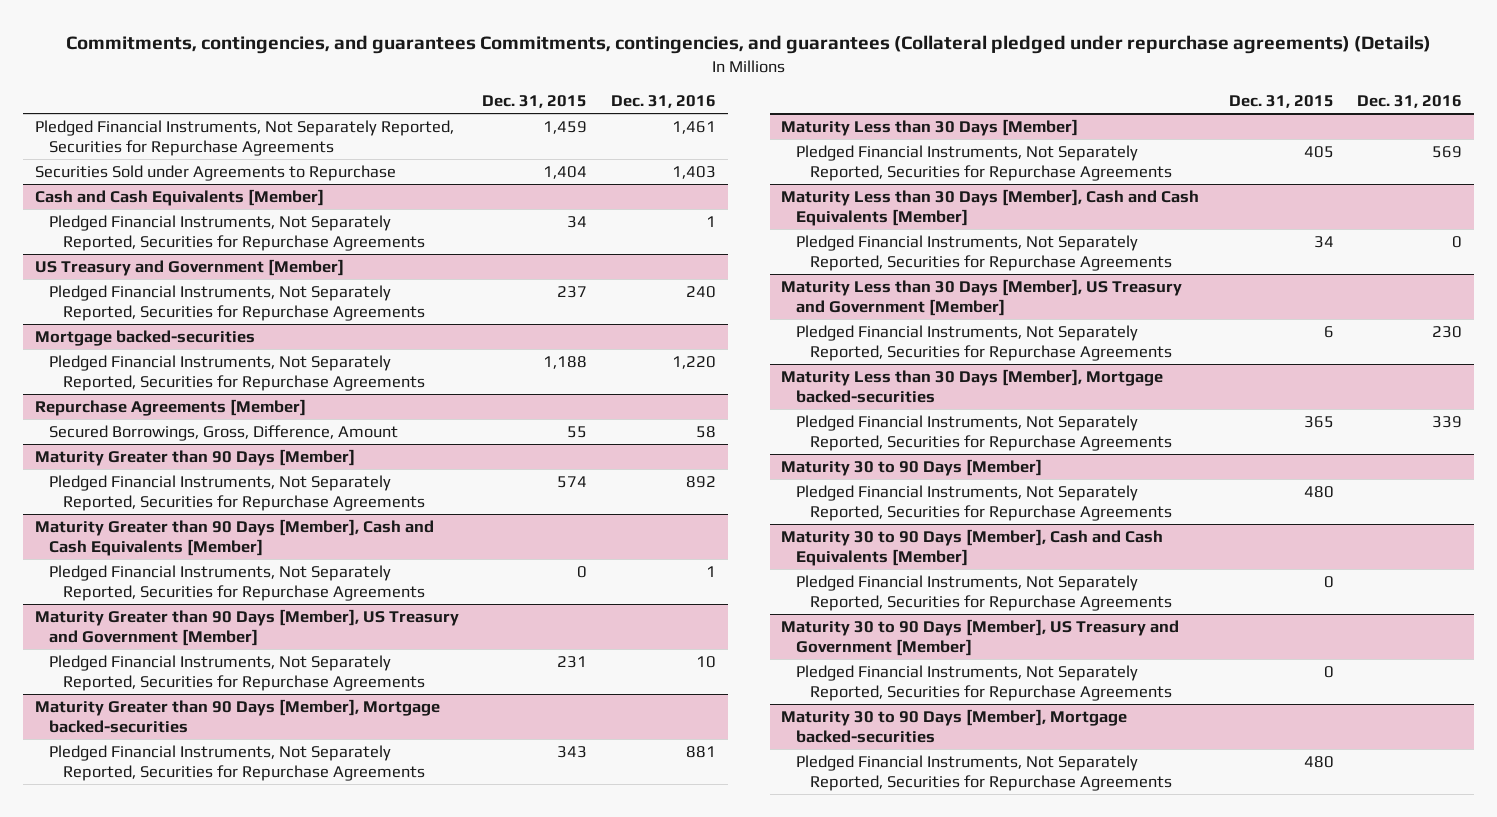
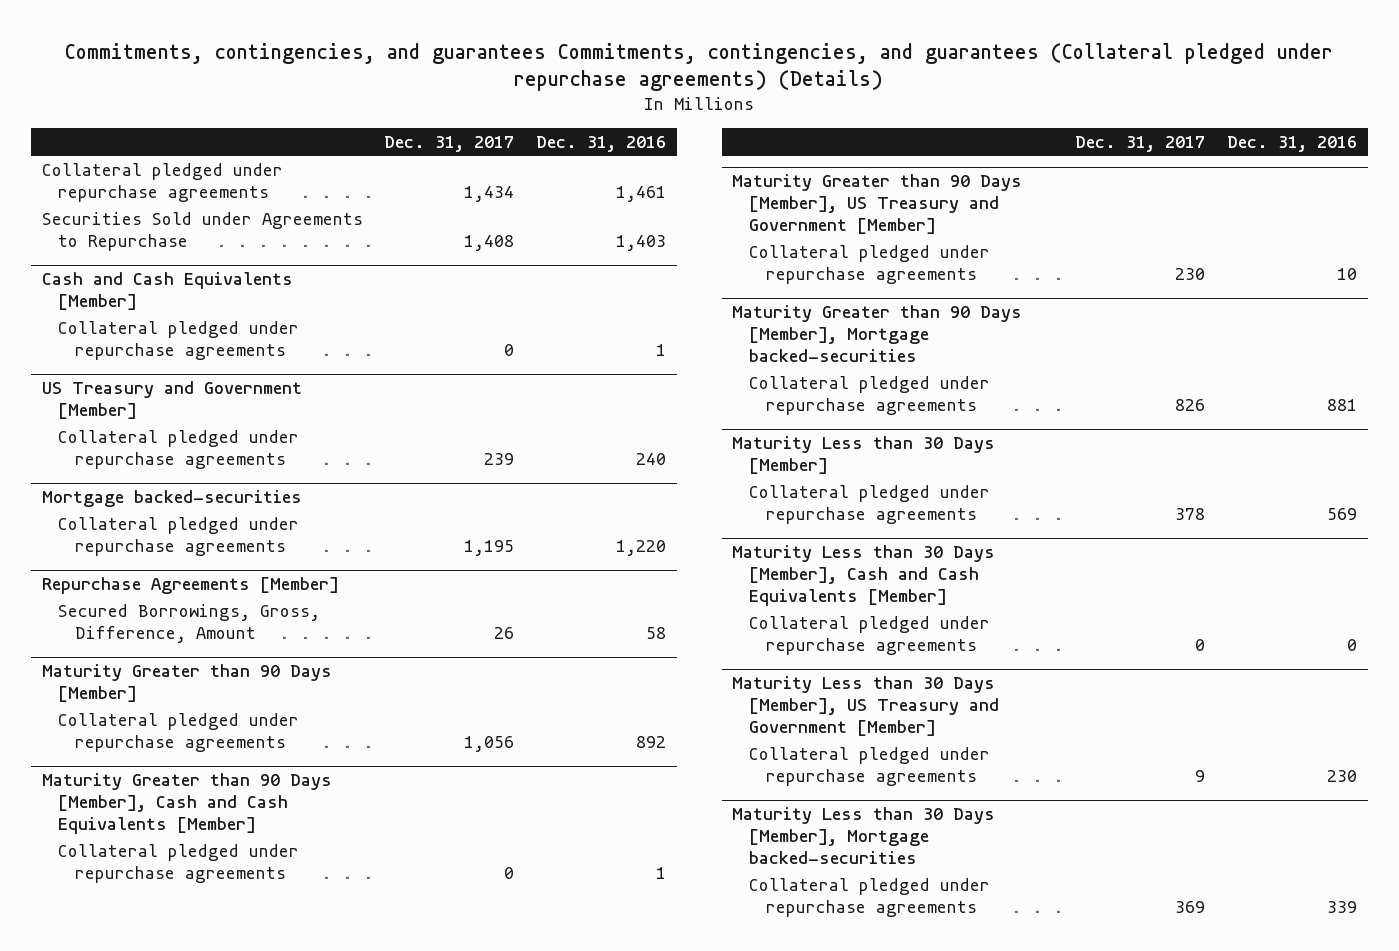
[482,95,588,109] Dec. 31, 2015 -> none
none -> [384,136,515,153] Dec. 31, 2017
[34,119,454,156] Pledged Financial Instruments, Not Separately Reported, Securities for Repurchase Agreements -> [41,162,283,202] Collateral pledged under repurchase agreements
[49,214,426,251] Pledged Financial Instruments, Not Separately Reported, Securities for Repurchase Agreements -> [58,320,300,360] Collateral pledged under repurchase agreements
[49,284,426,321] Pledged Financial Instruments, Not Separately Reported, Securities for Repurchase Agreements -> [58,429,300,469] Collateral pledged under repurchase agreements
[49,354,426,391] Pledged Financial Instruments, Not Separately Reported, Securities for Repurchase Agreements -> [58,516,300,556] Collateral pledged under repurchase agreements
[49,474,426,511] Pledged Financial Instruments, Not Separately Reported, Securities for Repurchase Agreements -> [58,712,300,752] Collateral pledged under repurchase agreements
[49,564,426,601] Pledged Financial Instruments, Not Separately Reported, Securities for Repurchase Agreements -> [58,843,300,883] Collateral pledged under repurchase agreements
[49,654,426,691] Pledged Financial Instruments, Not Separately Reported, Securities for Repurchase Agreements -> [749,244,991,284] Collateral pledged under repurchase agreements
[49,744,426,781] Pledged Financial Instruments, Not Separately Reported, Securities for Repurchase Agreements -> [749,375,991,415] Collateral pledged under repurchase agreements
[795,144,1172,181] Pledged Financial Instruments, Not Separately Reported, Securities for Repurchase Agreements -> [749,484,991,524] Collateral pledged under repurchase agreements
[795,234,1172,271] Pledged Financial Instruments, Not Separately Reported, Securities for Repurchase Agreements -> [749,615,991,655] Collateral pledged under repurchase agreements
[795,324,1172,361] Pledged Financial Instruments, Not Separately Reported, Securities for Repurchase Agreements -> [749,746,991,786] Collateral pledged under repurchase agreements
[781,458,1043,476] Maturity 30 to 90 Days [Member] -> none
[795,484,1172,521] Pledged Financial Instruments, Not Separately Reported, Securities for Repurchase Agreements -> none
[781,528,1164,566] Maturity 30 to 90 Days [Member], Cash and Cash Equivalents [Member] -> none
[795,574,1172,611] Pledged Financial Instruments, Not Separately Reported, Securities for Repurchase Agreements -> none
[781,618,1180,656] Maturity 30 to 90 Days [Member], US Treasury and Government [Member] -> none
[795,664,1172,701] Pledged Financial Instruments, Not Separately Reported, Securities for Repurchase Agreements -> none
[781,708,1128,743] Maturity 30 to 90 Days [Member], Mortgage backed-securities -> none
[795,754,1172,791] Pledged Financial Instruments, Not Separately Reported, Securities for Repurchase Agreements -> none
[795,414,1172,451] Pledged Financial Instruments, Not Separately Reported, Securities for Repurchase Agreements -> [749,877,991,917] Collateral pledged under repurchase agreements

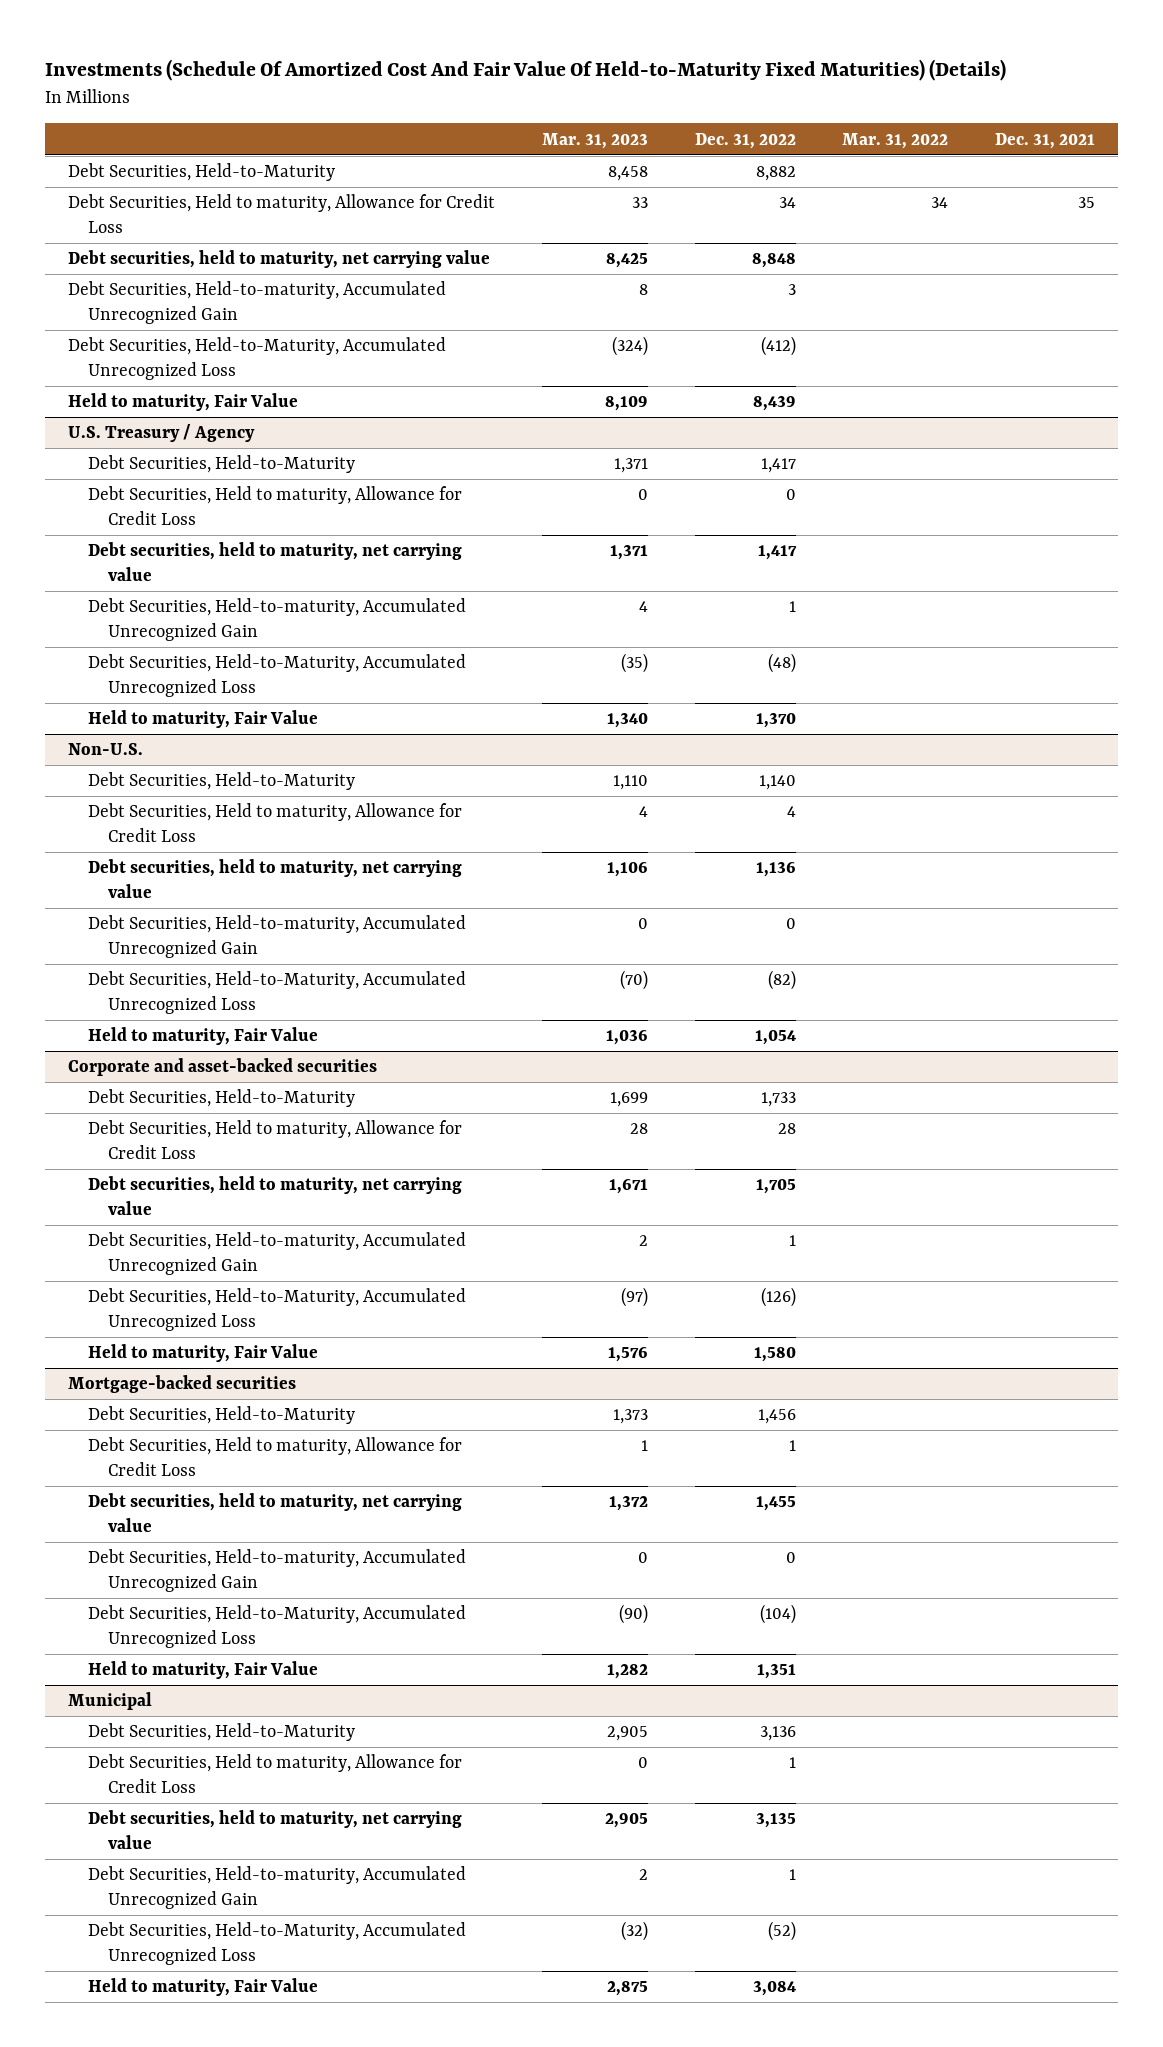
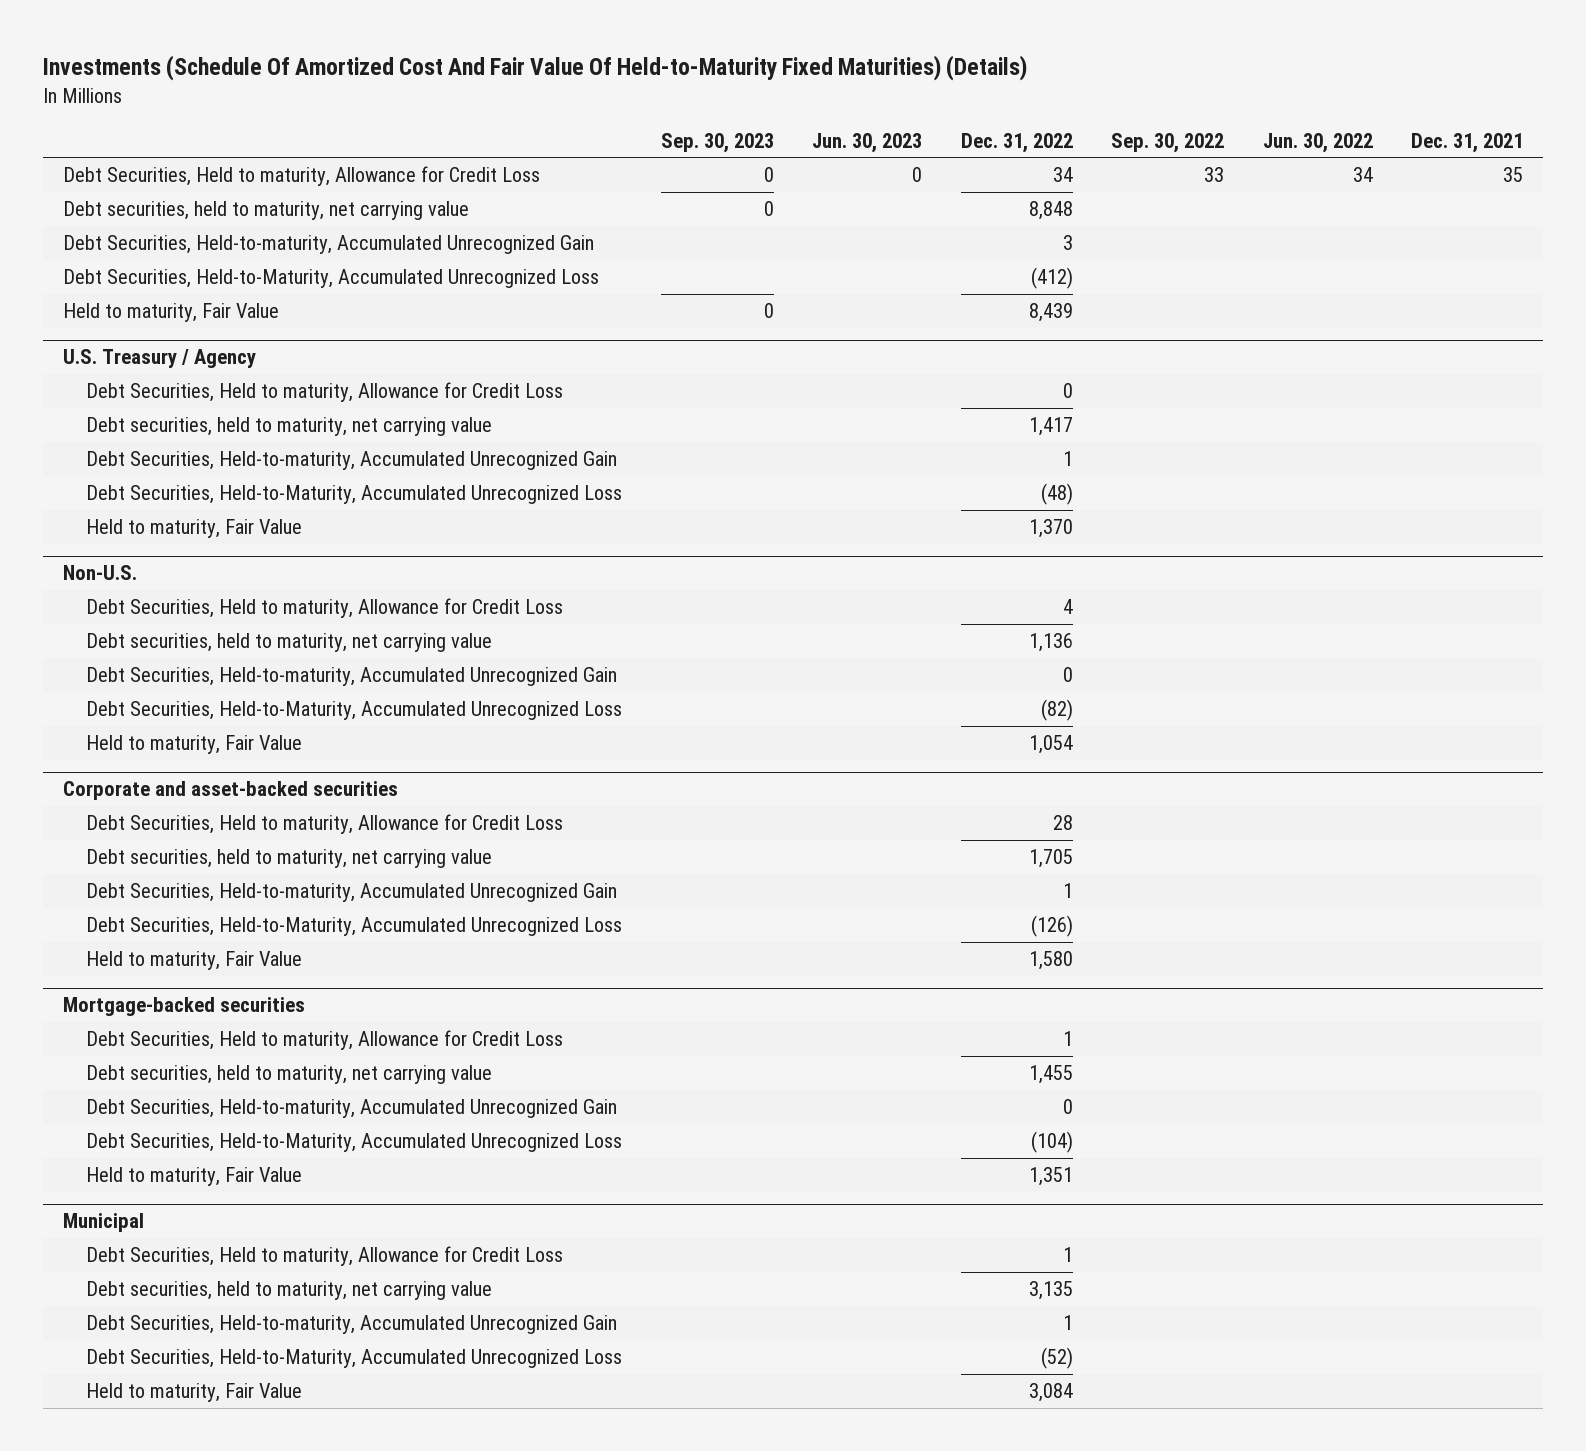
[541,132,648,149] Mar. 31, 2023 -> none
[842,132,949,149] Mar. 31, 2022 -> none
none -> [660,133,774,154] Sep. 30, 2023
none -> [812,133,923,154] Jun. 30, 2023
none -> [1111,133,1225,154] Sep. 30, 2022
none -> [1262,133,1373,154] Jun. 30, 2022
[68,163,336,182] Debt Securities, Held-to-Maturity -> none
[87,455,355,474] Debt Securities, Held-to-Maturity -> none
[87,772,355,791] Debt Securities, Held-to-Maturity -> none
[87,1089,355,1108] Debt Securities, Held-to-Maturity -> none
[87,1406,355,1425] Debt Securities, Held-to-Maturity -> none
[87,1723,355,1742] Debt Securities, Held-to-Maturity -> none

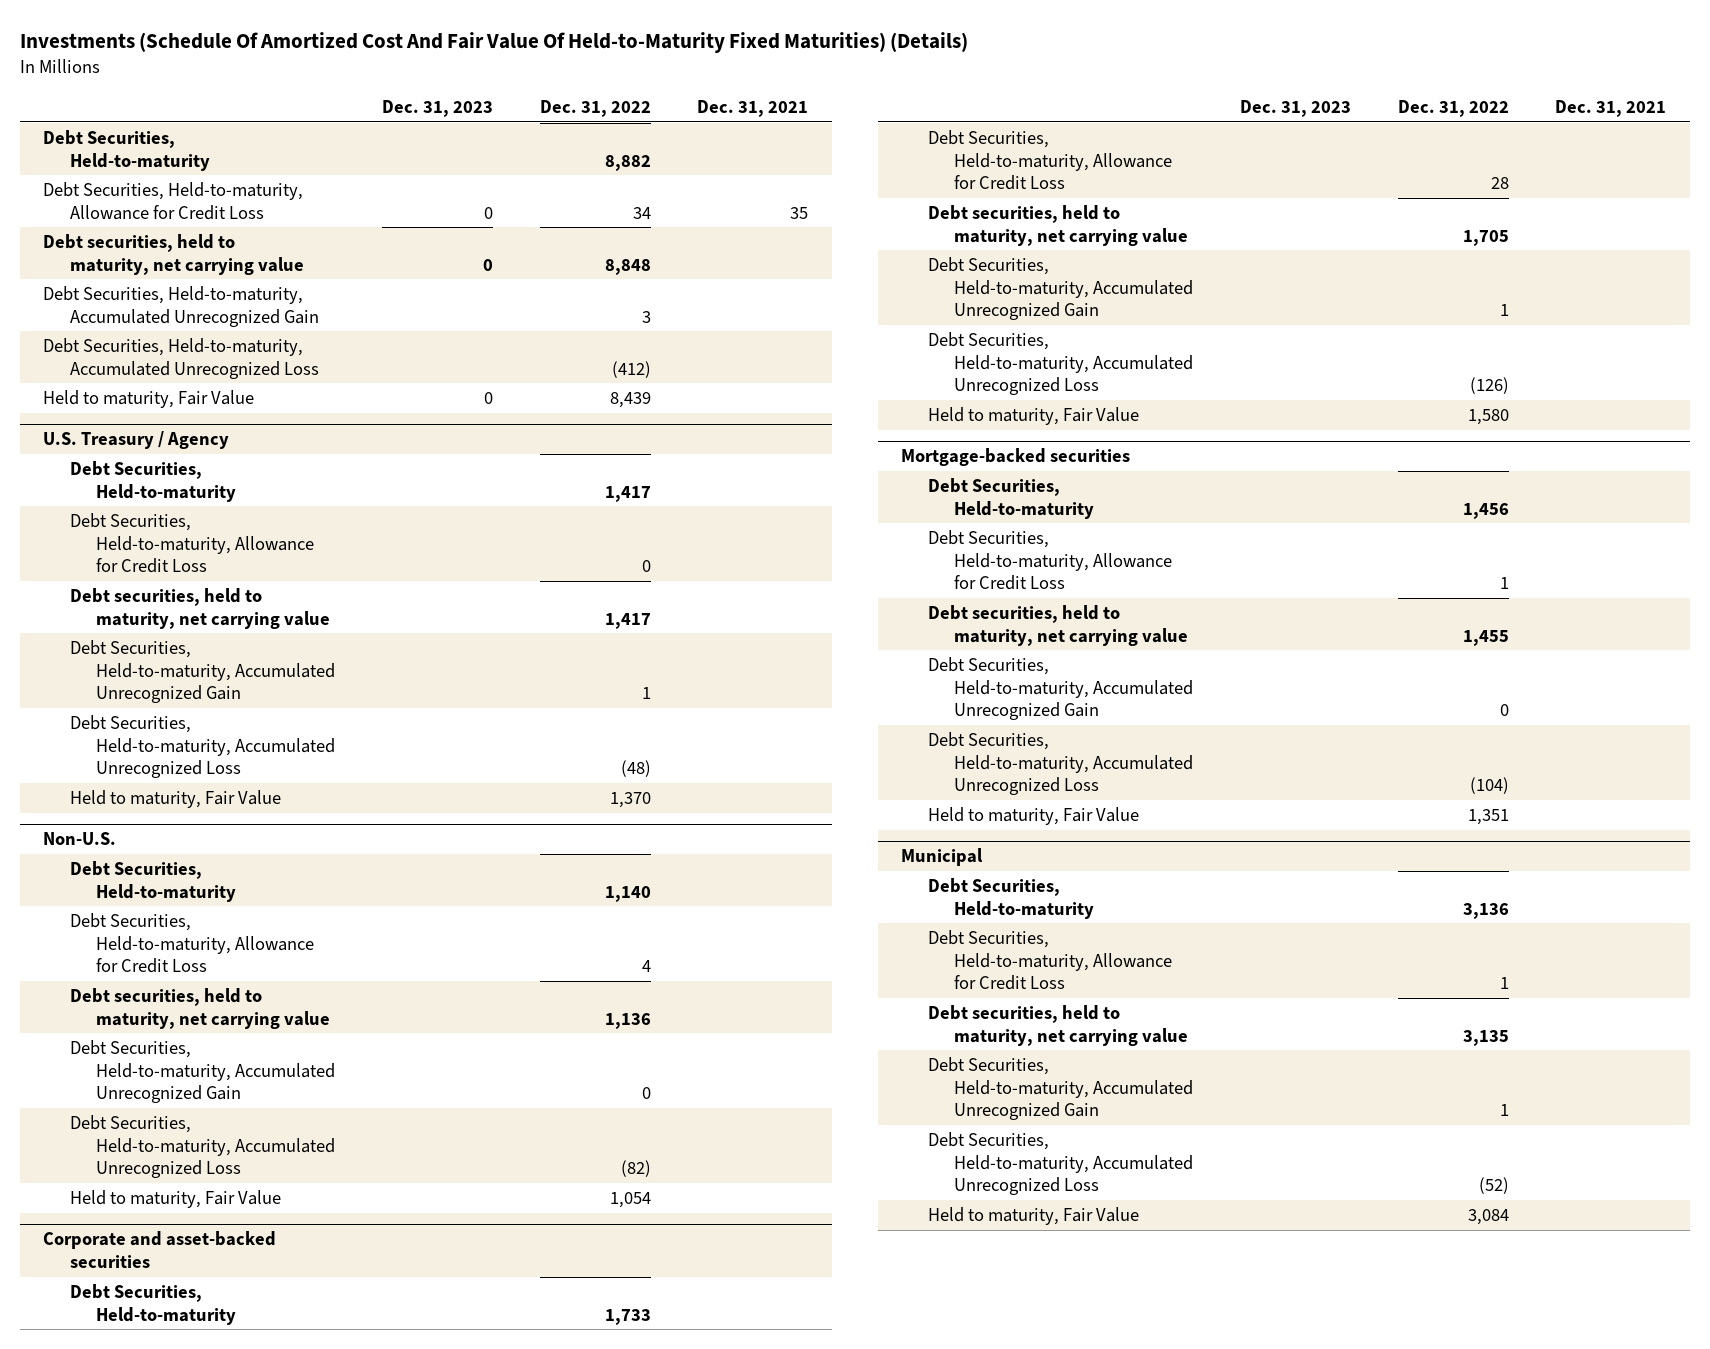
[660,133,774,154] Sep. 30, 2023 -> none
[812,133,923,154] Jun. 30, 2023 -> none
[1111,133,1225,154] Sep. 30, 2022 -> none
[1262,133,1373,154] Jun. 30, 2022 -> none
none -> [381,99,493,117] Dec. 31, 2023
none -> [43,129,210,171] Debt Securities, Held-to-maturity
[62,166,540,187] Debt Securities, Held to maturity, Allowance for Credit Loss -> [43,181,304,220] Debt Securities, Held-to-maturity, Allowance for Credit Loss
[62,269,599,289] Debt Securities, Held-to-Maturity, Accumulated Unrecognized Loss -> [43,337,319,379] Debt Securities, Held-to-maturity, Accumulated Unrecognized Loss
none -> [69,460,236,502] Debt Securities, Held-to-maturity
[86,382,564,403] Debt Securities, Held to maturity, Allowance for Credit Loss -> [69,512,314,574] Debt Securities, Held-to-maturity, Allowance for Credit Loss
[86,485,623,505] Debt Securities, Held-to-Maturity, Accumulated Unrecognized Loss -> [69,714,335,779] Debt Securities, Held-to-maturity, Accumulated Unrecognized Loss
none -> [69,860,236,902] Debt Securities, Held-to-maturity
[86,598,564,619] Debt Securities, Held to maturity, Allowance for Credit Loss -> [69,912,314,974] Debt Securities, Held-to-maturity, Allowance for Credit Loss
[86,701,623,721] Debt Securities, Held-to-Maturity, Accumulated Unrecognized Loss -> [69,1114,335,1179] Debt Securities, Held-to-maturity, Accumulated Unrecognized Loss
none -> [69,1283,236,1325] Debt Securities, Held-to-maturity
[86,814,564,835] Debt Securities, Held to maturity, Allowance for Credit Loss -> [927,129,1172,191] Debt Securities, Held-to-maturity, Allowance for Credit Loss
[86,917,623,937] Debt Securities, Held-to-Maturity, Accumulated Unrecognized Loss -> [927,331,1193,396] Debt Securities, Held-to-maturity, Accumulated Unrecognized Loss
none -> [927,477,1094,519] Debt Securities, Held-to-maturity
[86,1030,564,1051] Debt Securities, Held to maturity, Allowance for Credit Loss -> [927,529,1172,591] Debt Securities, Held-to-maturity, Allowance for Credit Loss
[86,1133,623,1153] Debt Securities, Held-to-Maturity, Accumulated Unrecognized Loss -> [927,731,1193,796] Debt Securities, Held-to-maturity, Accumulated Unrecognized Loss
none -> [927,877,1094,919] Debt Securities, Held-to-maturity
[86,1246,564,1267] Debt Securities, Held to maturity, Allowance for Credit Loss -> [927,929,1172,991] Debt Securities, Held-to-maturity, Allowance for Credit Loss
[86,1349,623,1369] Debt Securities, Held-to-Maturity, Accumulated Unrecognized Loss -> [927,1131,1193,1196] Debt Securities, Held-to-maturity, Accumulated Unrecognized Loss

